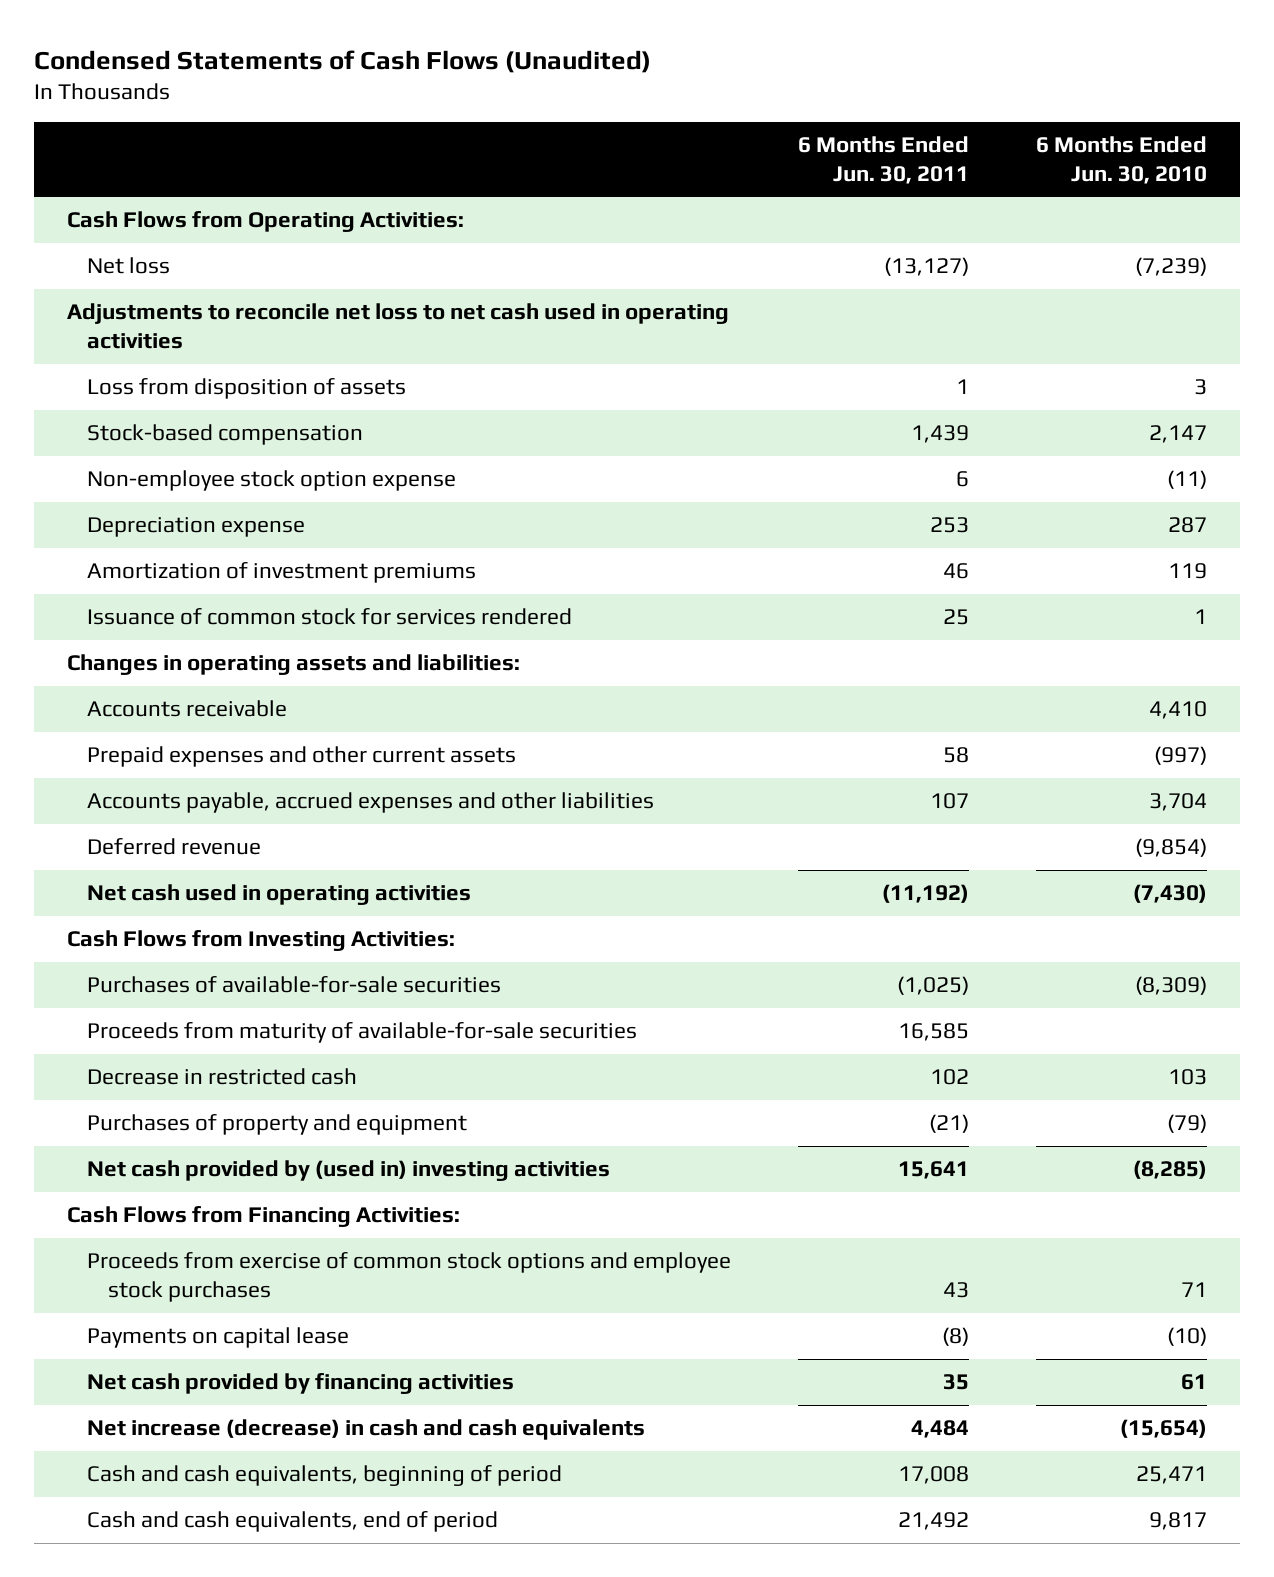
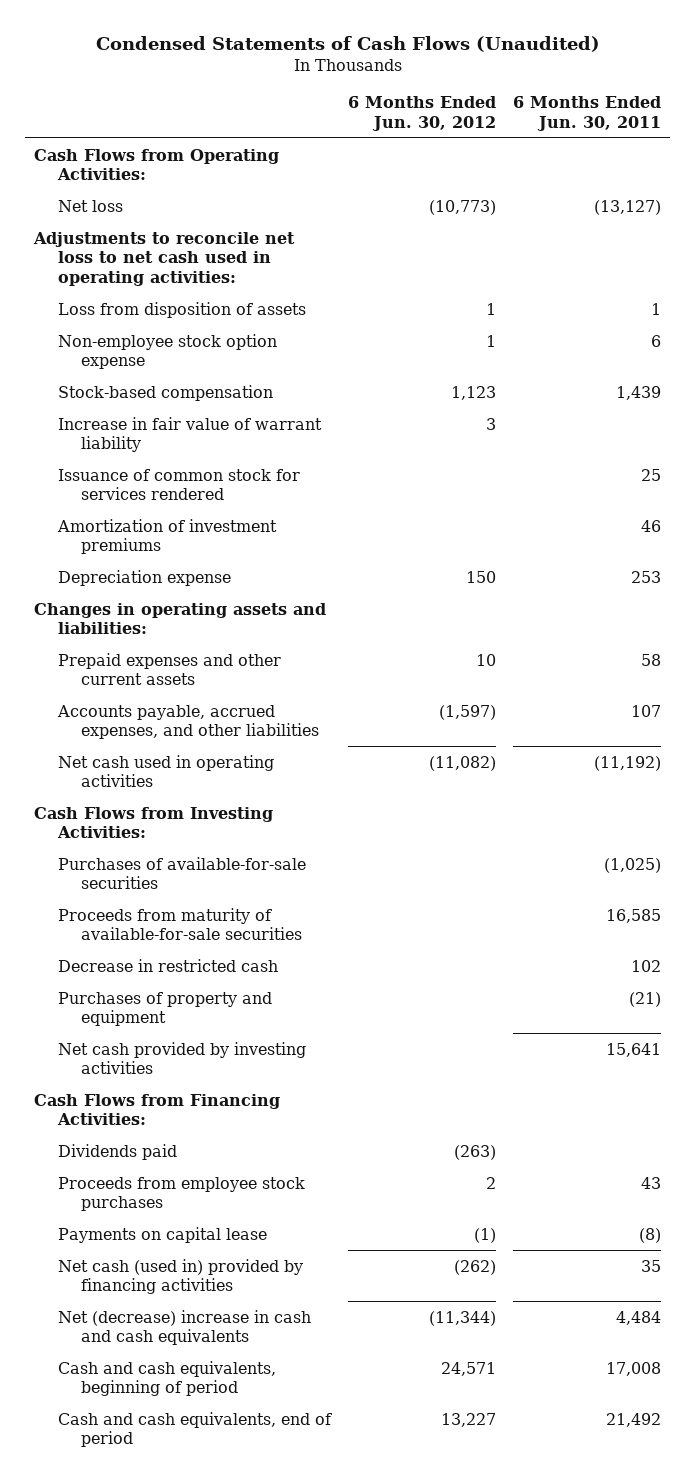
[1035,135,1207,185] 6 Months Ended Jun. 30, 2010 -> none
none -> [347,95,496,131] 6 Months Ended Jun. 30, 2012
[67,303,730,350] Adjustments to reconcile net loss to net cash used in operating activities -> [32,231,295,287] Adjustments to reconcile net loss to net cash used in operating activities:
[87,424,364,446] Stock-based compensation -> [57,384,273,401] Stock-based compensation
none -> [57,416,322,453] Increase in fair value of warrant liability
[87,562,477,584] Amortization of investment premiums -> [56,518,277,555] Amortization of investment premiums
[87,517,306,538] Depreciation expense -> [57,569,231,586] Depreciation expense
[87,700,288,718] Accounts receivable -> none
[87,838,262,856] Deferred revenue -> none
[87,792,655,814] Accounts payable, accrued expenses and other liabilities -> [56,704,320,740] Accounts payable, accrued expenses, and other liabilities
[87,1160,611,1182] Net cash provided by (used in) investing activities -> [57,1041,306,1075] Net cash provided by investing activities
none -> [57,1143,177,1160] Dividends paid
[87,1252,732,1303] Proceeds from exercise of common stock options and employee stock purchases -> [57,1176,305,1212] Proceeds from employee stock purchases
[87,1373,515,1395] Net cash provided by financing activities -> [57,1258,303,1295] Net cash (used in) provided by financing activities
[87,1419,646,1441] Net increase (decrease) in cash and cash equivalents -> [57,1309,311,1346] Net (decrease) increase in cash and cash equivalents

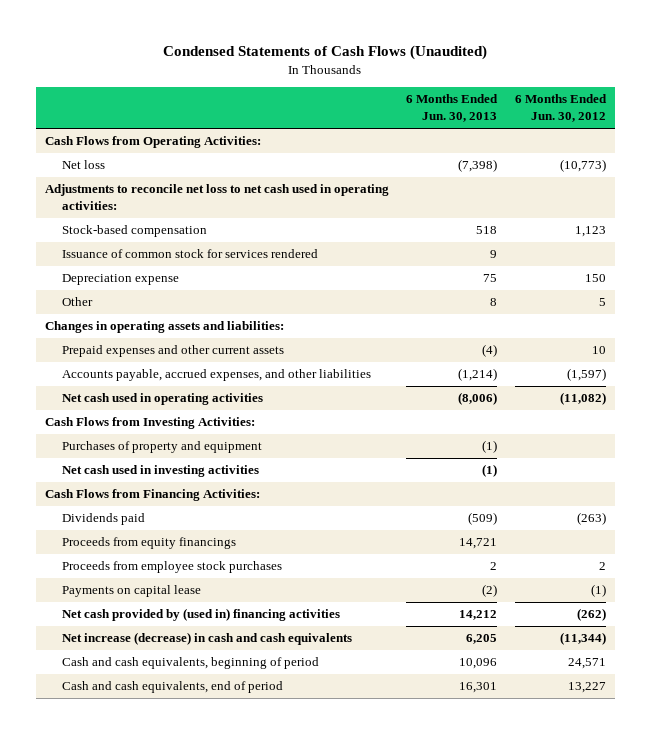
[513,95,662,131] 6 Months Ended Jun. 30, 2011 -> none
none -> [406,94,499,123] 6 Months Ended Jun. 30, 2013
[57,301,306,318] Loss from disposition of assets -> none
[57,333,277,370] Non-employee stock option expense -> none
[57,416,322,453] Increase in fair value of warrant liability -> none
[56,518,277,555] Amortization of investment premiums -> none
none -> [62,297,94,307] Other
[57,856,306,890] Purchases of available-for-sale securities -> none
[57,907,303,941] Proceeds from maturity of available-for-sale securities -> none
[57,958,278,972] Decrease in restricted cash -> none
[57,1041,306,1075] Net cash provided by investing activities -> [62,465,260,478] Net cash used in investing activities
none -> [62,537,237,550] Proceeds from equity financings
[57,1258,303,1295] Net cash (used in) provided by financing activities -> [62,608,341,622] Net cash provided by (used in) financing activities
[57,1309,311,1346] Net (decrease) increase in cash and cash equivalents -> [62,632,353,646] Net increase (decrease) in cash and cash equivalents

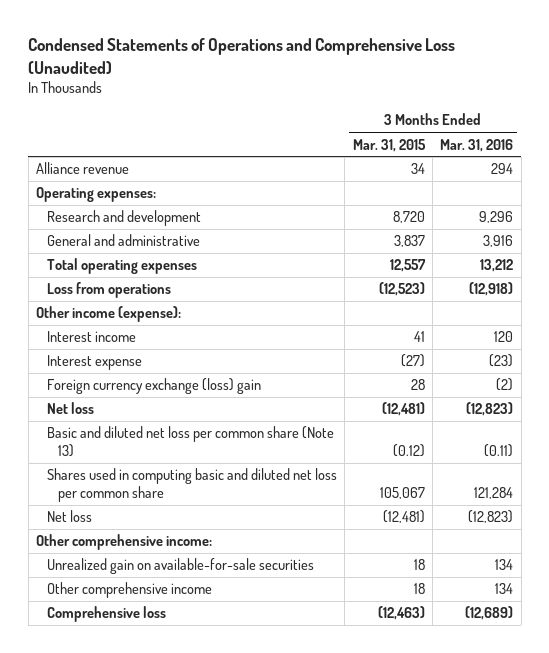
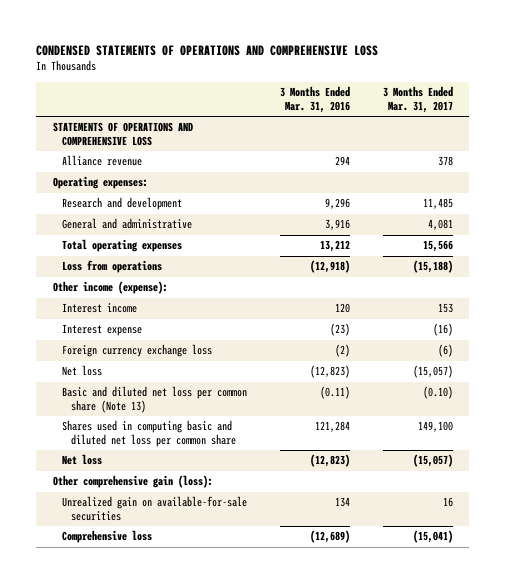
[28,37,456,74] Condensed Statements of Operations and Comprehensive Loss (Unaudited) -> [36,44,379,56] CONDENSED STATEMENTS OF OPERATIONS AND COMPREHENSIVE LOSS
[352,138,426,152] Mar. 31, 2015 -> none
none -> [382,86,453,114] 3 Months Ended Mar. 31, 2017
none -> [52,122,193,147] STATEMENTS OF OPERATIONS AND COMPREHENSIVE LOSS
[46,378,261,395] Foreign currency exchange (loss) gain -> [62,344,213,358] Foreign currency exchange loss
[36,534,213,551] Other comprehensive income: -> [52,475,213,489] Other comprehensive gain (loss):
[46,582,212,599] Other comprehensive income -> none

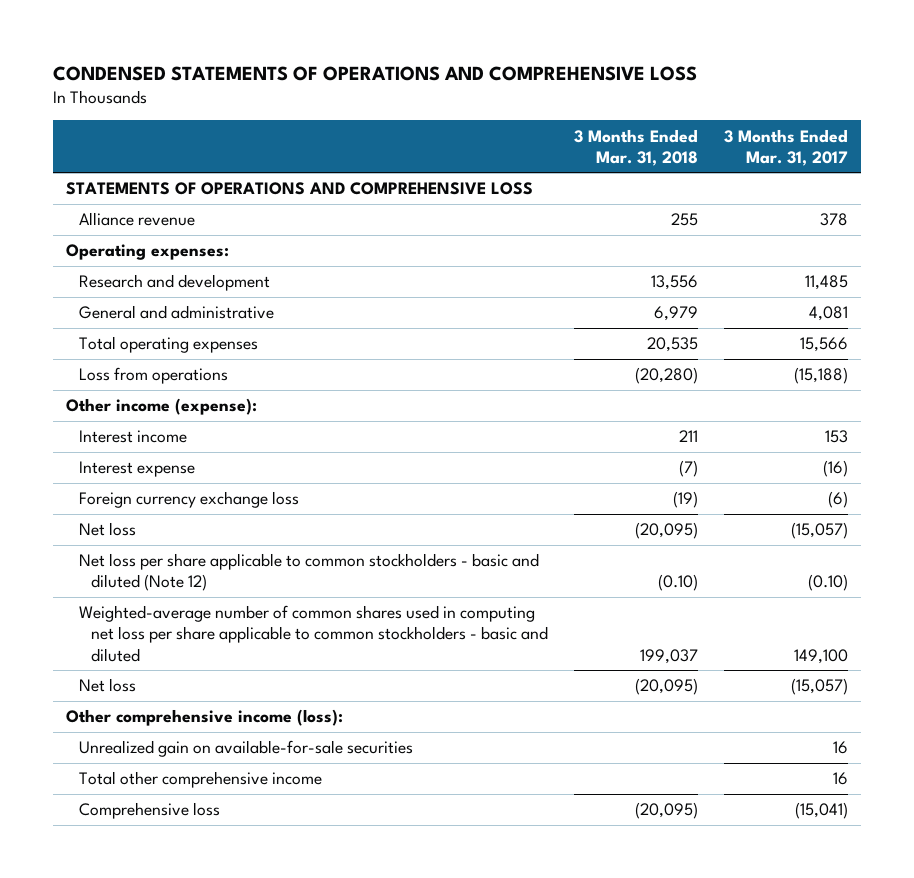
[280,86,351,114] 3 Months Ended Mar. 31, 2016 -> none
none -> [574,128,699,166] 3 Months Ended Mar. 31, 2018
[62,386,248,414] Basic and diluted net loss per common share (Note 13) -> [78,553,539,592] Net loss per share applicable to common stockholders - basic and diluted (Note 12)
[62,420,237,448] Shares used in computing basic and diluted net loss per common share -> [78,605,549,662] Weighted-average number of common shares used in computing net loss per share applicable to common stockholders - basic and diluted
[52,475,213,489] Other comprehensive gain (loss): -> [65,709,343,727] Other comprehensive income (loss):
none -> [78,771,322,789] Total other comprehensive income

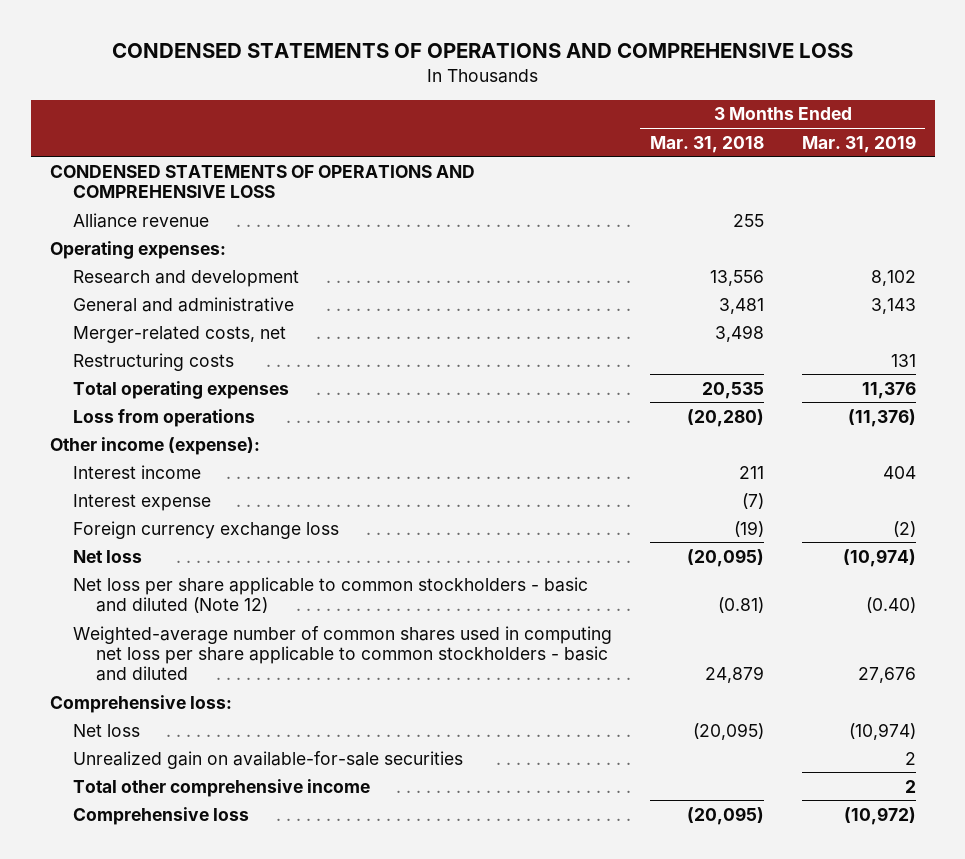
[724,128,849,166] 3 Months Ended Mar. 31, 2017 -> none
none -> [801,134,916,153] Mar. 31, 2019
[65,182,533,196] STATEMENTS OF OPERATIONS AND COMPREHENSIVE LOSS -> [49,164,475,199] CONDENSED STATEMENTS OF OPERATIONS AND COMPREHENSIVE LOSS
[654,306,699,322] 6,979 -> [718,297,764,314] 3,481
none -> [73,325,287,343] Merger-related costs, net
none -> [73,352,235,371] Restructuring costs
[658,574,699,592] (0.10) -> [717,597,764,614] (0.81)
[640,648,699,664] 199,037 -> [704,666,764,684] 24,879
none -> [49,694,232,713] Comprehensive loss:
[65,709,343,727] Other comprehensive income (loss): -> none

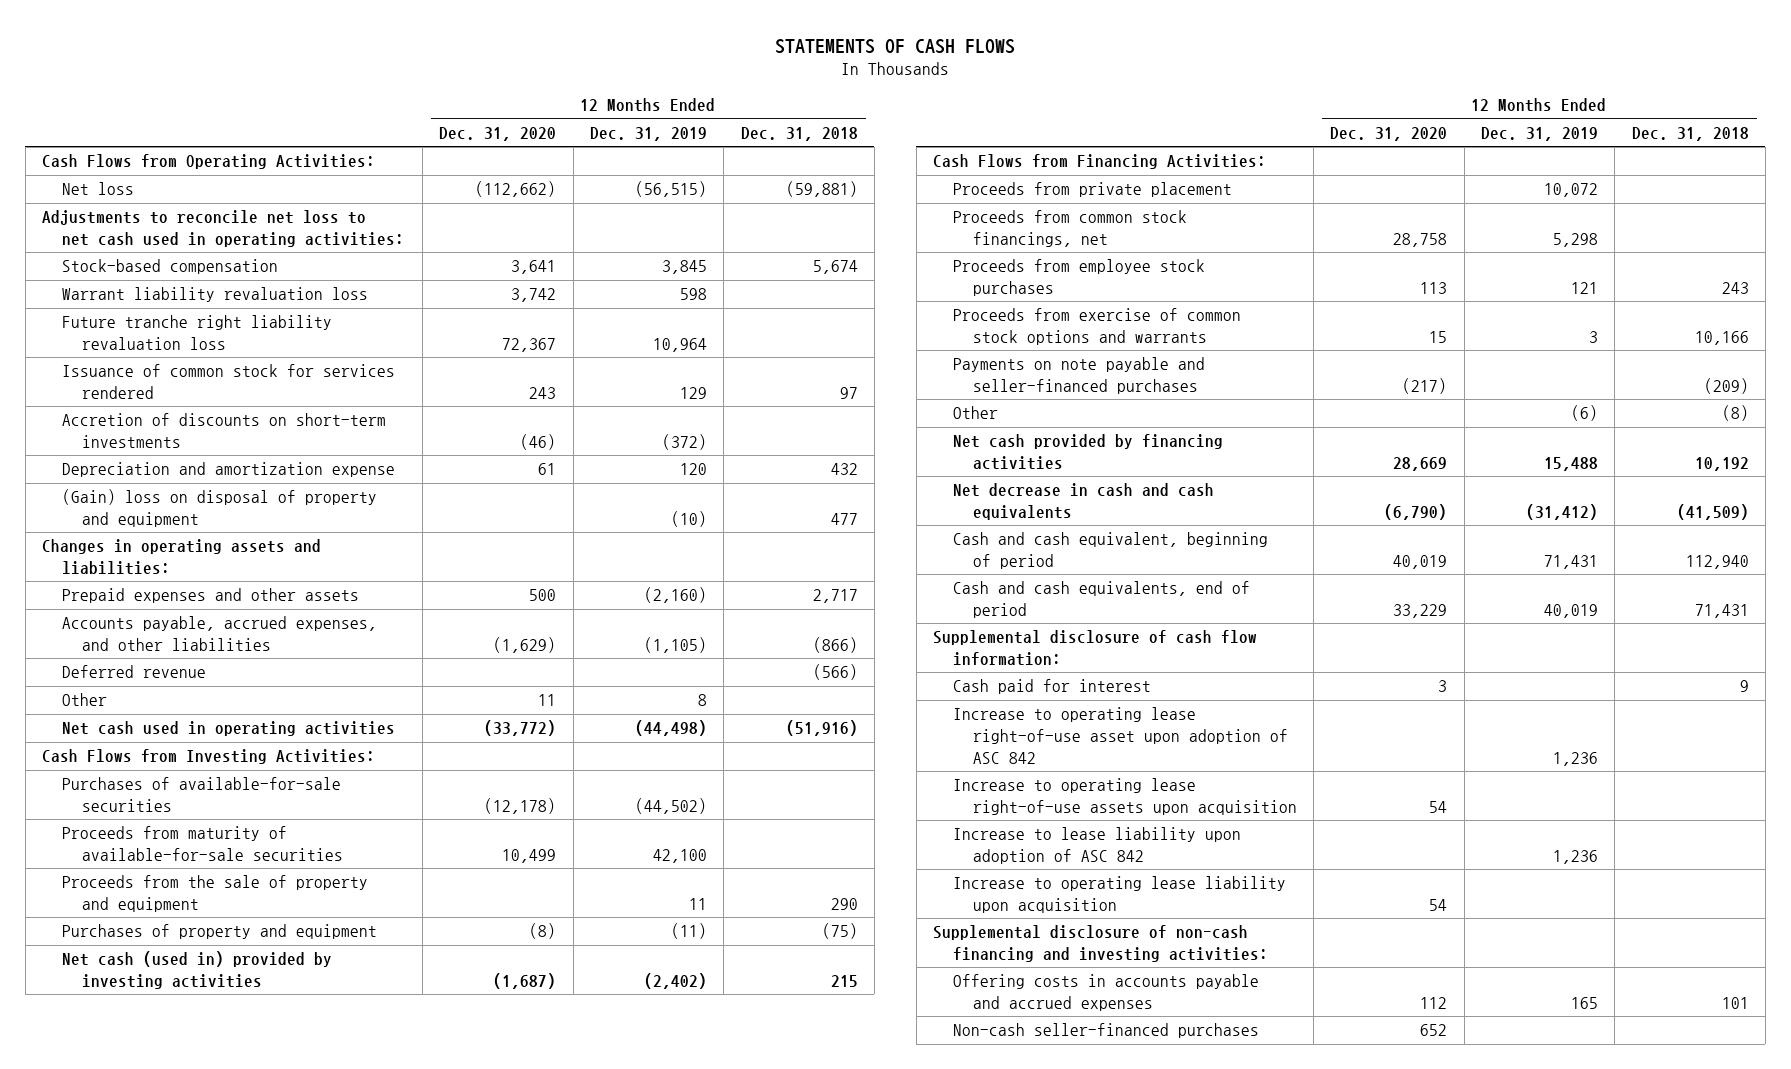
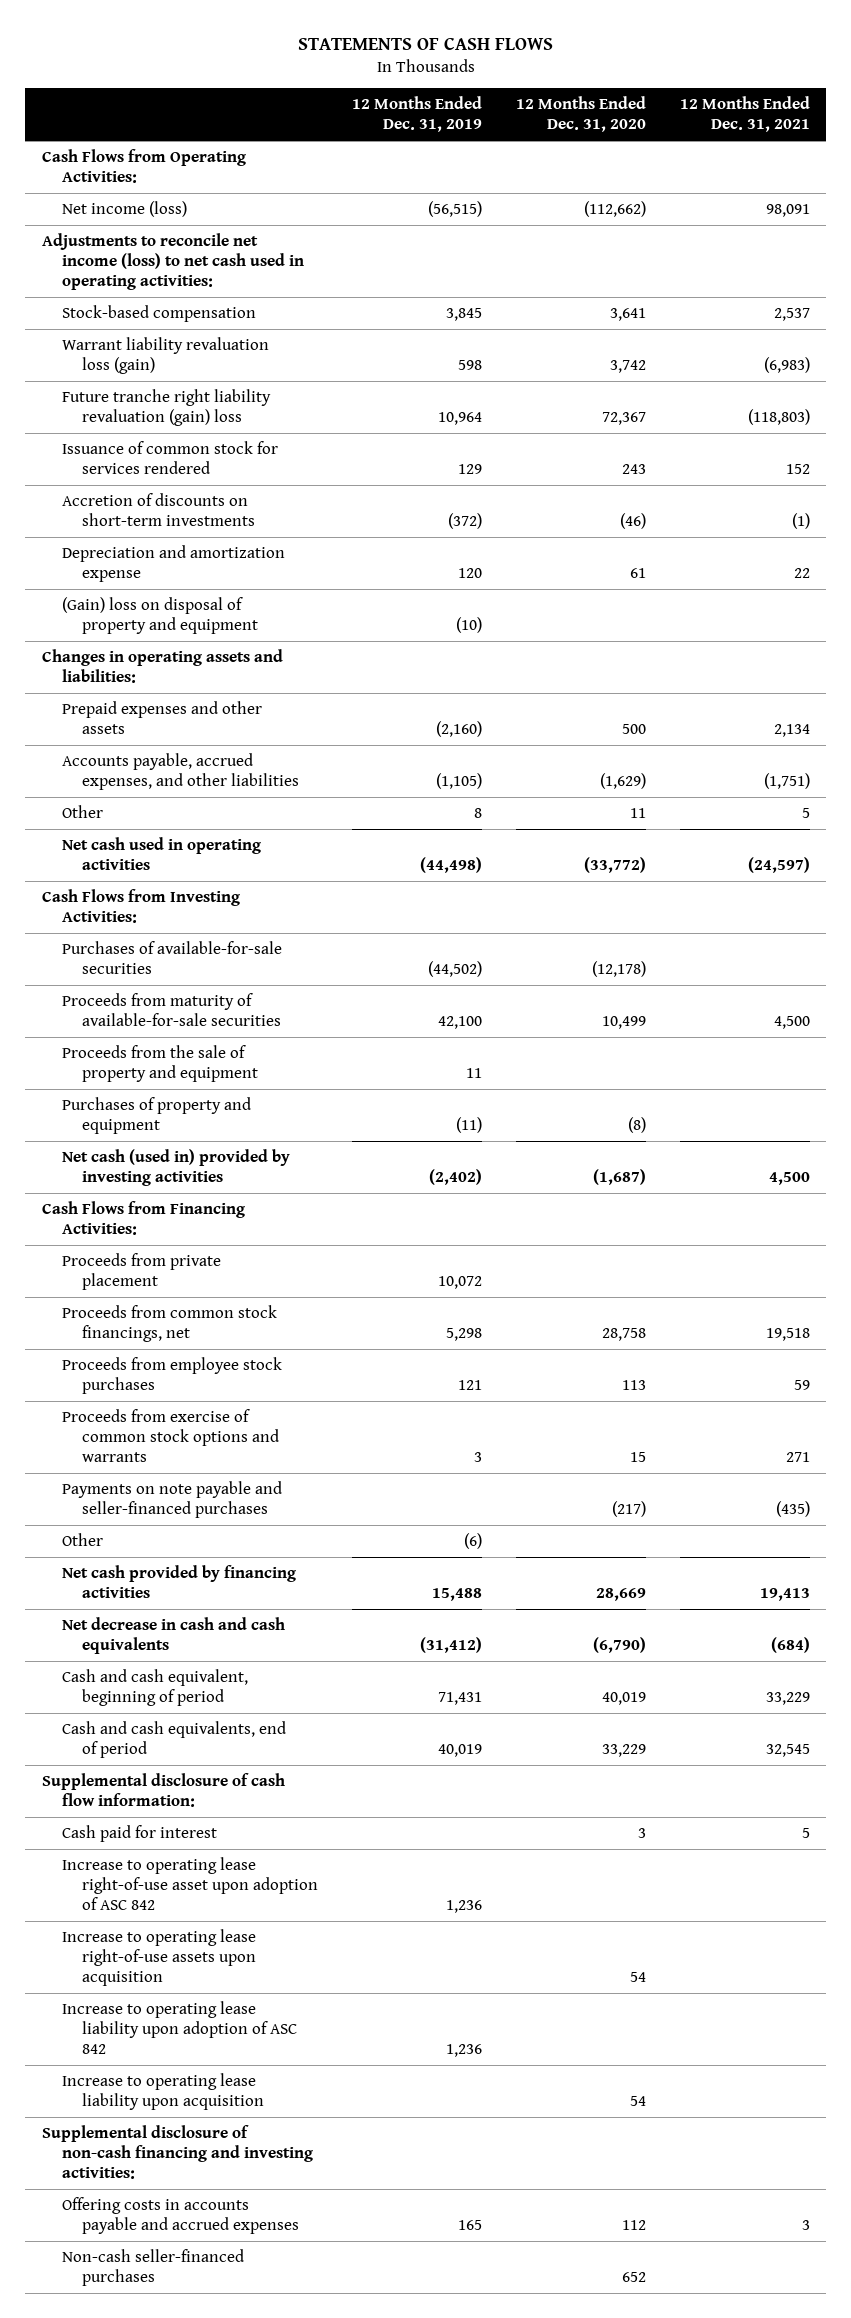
[740,127,858,142] Dec. 31, 2018 -> none
none -> [679,96,810,133] 12 Months Ended Dec. 31, 2021
[62,182,135,196] Net loss -> [61,201,187,218] Net income (loss)
[42,210,405,247] Adjustments to reconcile net loss to net cash used in operating activities: -> [41,233,304,290] Adjustments to reconcile net income (loss) to net cash used in operating activities:
[62,287,369,303] Warrant liability revaluation loss -> [61,337,269,375] Warrant liability revaluation loss (gain)
[62,315,333,350] Future tranche right liability revaluation loss -> [61,389,271,427] Future tranche right liability revaluation (gain) loss
[62,665,207,679] Deferred revenue -> none
[953,827,1242,864] Increase to lease liability upon adoption of ASC 842 -> [61,2001,297,2054] Increase to operating lease liability upon adoption of ASC 842

